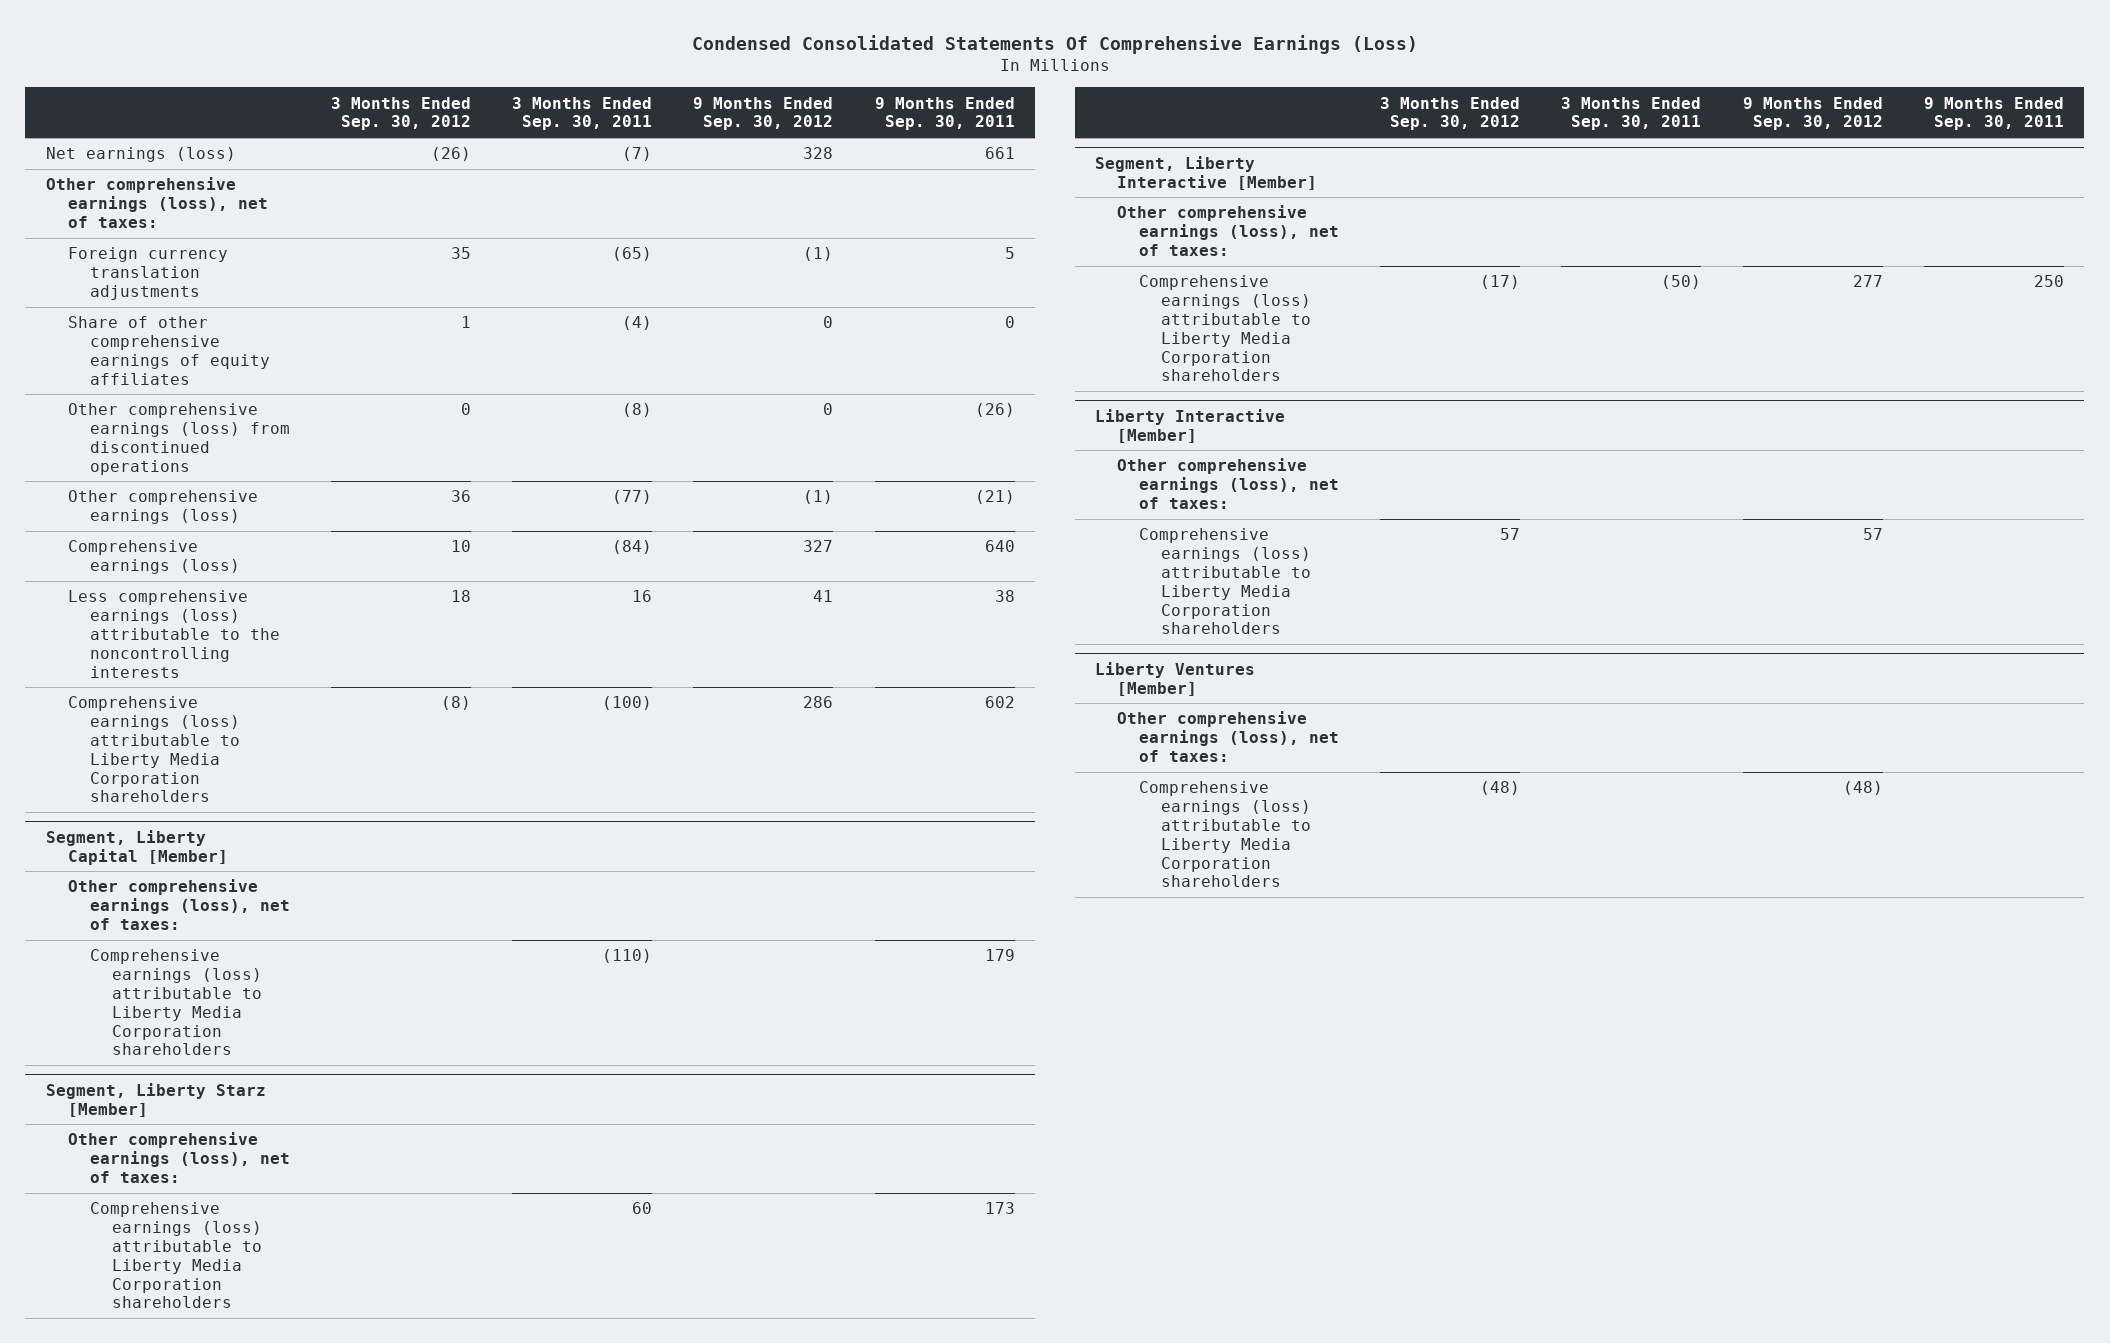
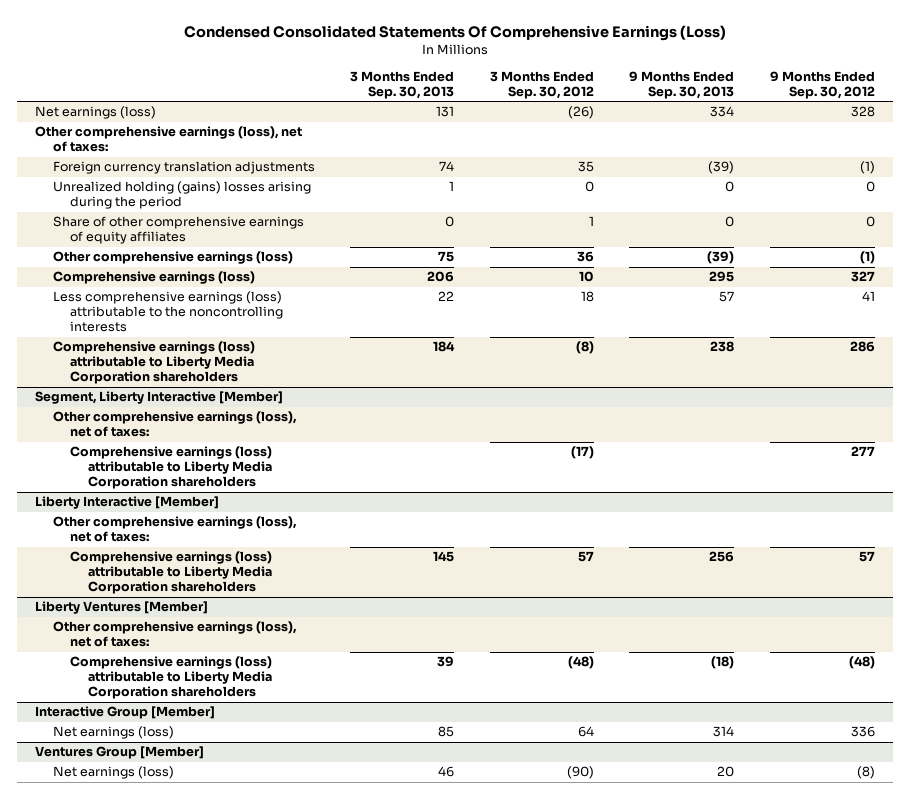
[512,96,653,131] 3 Months Ended Sep. 30, 2011 -> none
[874,96,1015,131] 9 Months Ended Sep. 30, 2011 -> none
none -> [350,71,455,100] 3 Months Ended Sep. 30, 2013
none -> [629,71,735,100] 9 Months Ended Sep. 30, 2013
none -> [52,181,311,210] Unrealized holding (gains) losses arising during the period
[67,403,290,475] Other comprehensive earnings (loss) from discontinued operations -> none
[46,829,228,865] Segment, Liberty Capital [Member] -> none
[67,879,290,930] Other comprehensive earnings (loss), net of taxes: -> none
[89,949,262,1056] Comprehensive earnings (loss) attributable to Liberty Media Corporation shareholders -> none
[46,1082,267,1117] Segment, Liberty Starz [Member] -> none
[67,1132,290,1183] Other comprehensive earnings (loss), net of taxes: -> none
[89,1202,262,1309] Comprehensive earnings (loss) attributable to Liberty Media Corporation shareholders -> none
none -> [34,706,215,720] Interactive Group [Member]
none -> [52,726,174,740] Net earnings (loss)
none -> [34,746,204,760] Ventures Group [Member]
none -> [52,766,174,780] Net earnings (loss)

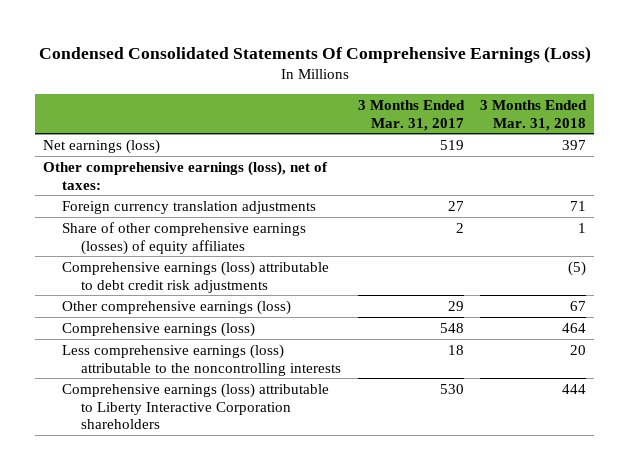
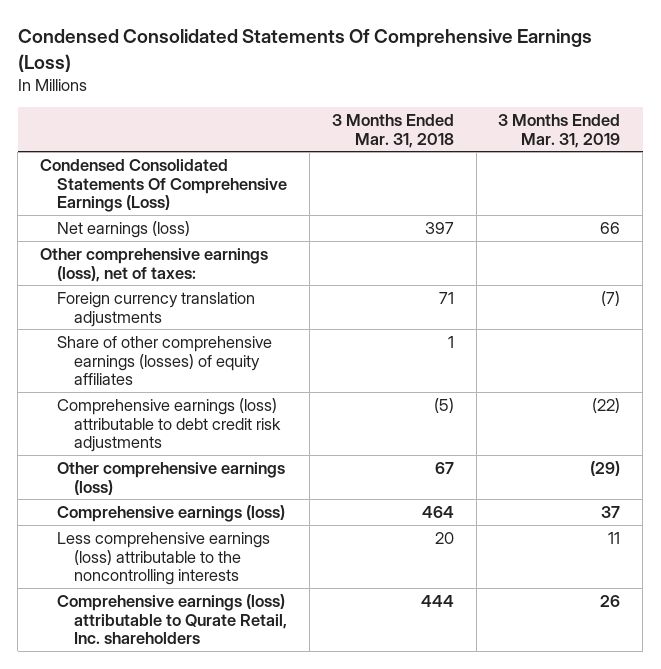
[357,99,465,131] 3 Months Ended Mar. 31, 2017 -> none
none -> [498,113,621,148] 3 Months Ended Mar. 31, 2019
none -> [40,158,288,213] Condensed Consolidated Statements Of Comprehensive Earnings (Loss)
[62,382,330,430] Comprehensive earnings (loss) attributable to Liberty Interactive Corporation shareholders -> [57,593,288,645] Comprehensive earnings (loss) attributable to Qurate Retail, Inc. shareholders

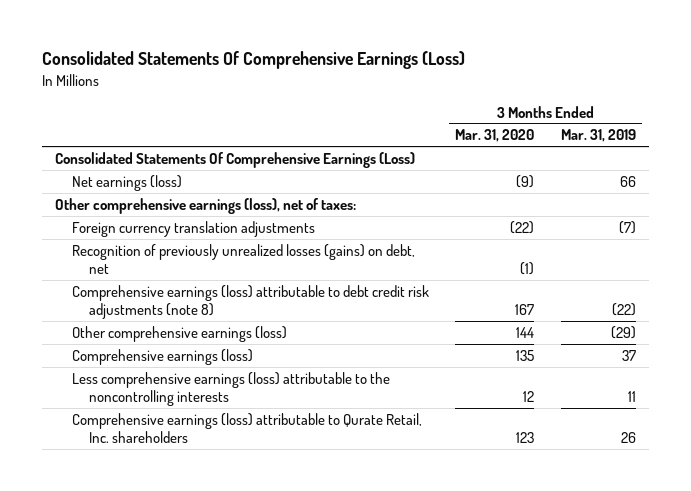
[17,29,592,72] Condensed Consolidated Statements Of Comprehensive Earnings (Loss) -> [41,51,465,70] Consolidated Statements Of Comprehensive Earnings (Loss)
[331,113,454,148] 3 Months Ended Mar. 31, 2018 -> none
none -> [455,129,535,143] Mar. 31, 2020
[40,158,288,213] Condensed Consolidated Statements Of Comprehensive Earnings (Loss) -> [55,151,416,168] Consolidated Statements Of Comprehensive Earnings (Loss)
[57,335,273,386] Share of other comprehensive earnings (losses) of equity affiliates -> none
none -> [71,243,415,275] Recognition of previously unrealized losses (gains) on debt, net
[57,397,282,453] Comprehensive earnings (loss) attributable to debt credit risk adjustments -> [71,284,429,320] Comprehensive earnings (loss) attributable to debt credit risk adjustments (note 8)

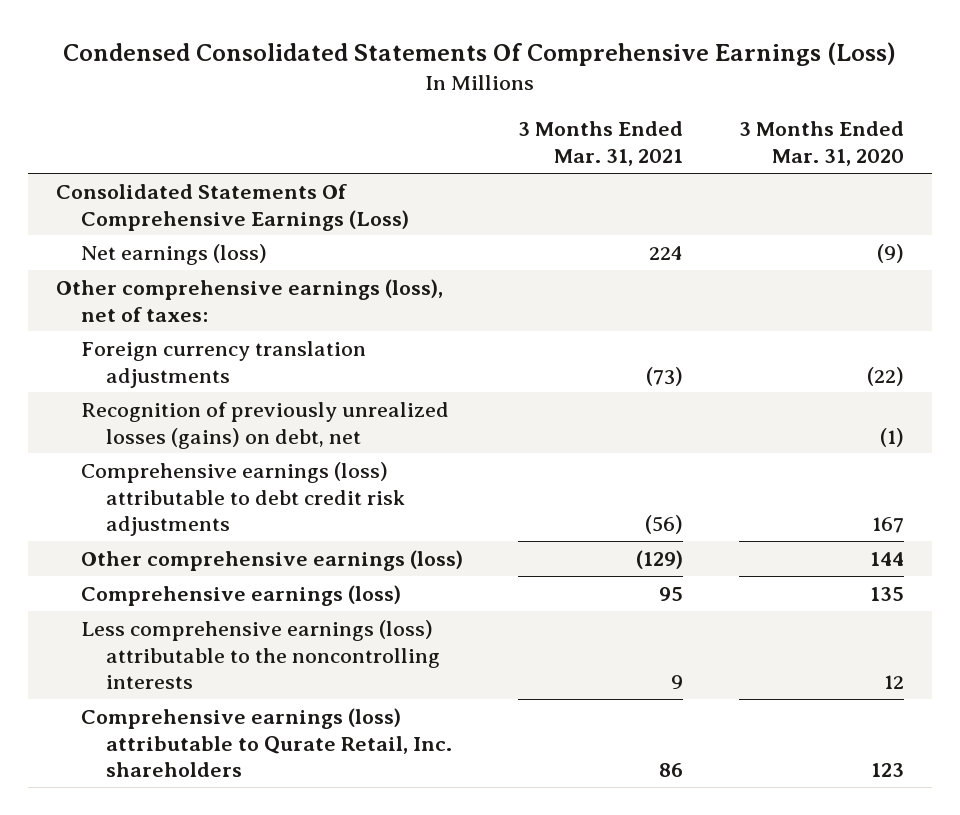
[41,51,465,70] Consolidated Statements Of Comprehensive Earnings (Loss) -> [62,42,896,67] Condensed Consolidated Statements Of Comprehensive Earnings (Loss)
[560,129,636,143] Mar. 31, 2019 -> none
none -> [518,121,684,167] 3 Months Ended Mar. 31, 2021
[71,284,429,320] Comprehensive earnings (loss) attributable to debt credit risk adjustments (note 8) -> [81,461,406,537] Comprehensive earnings (loss) attributable to debt credit risk adjustments

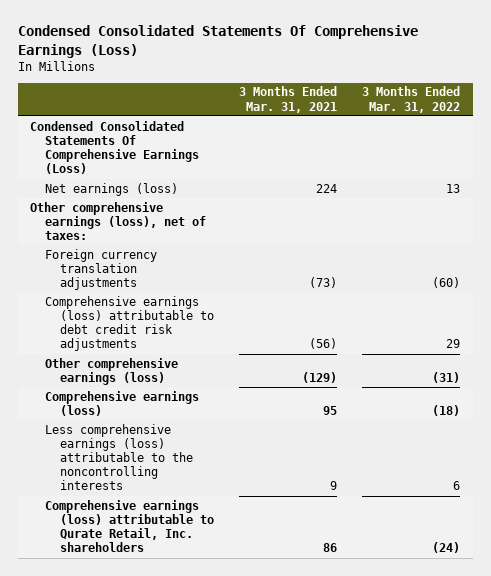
[738,121,904,167] 3 Months Ended Mar. 31, 2020 -> none
none -> [362,86,461,113] 3 Months Ended Mar. 31, 2022
[55,183,410,231] Consolidated Statements Of Comprehensive Earnings (Loss) -> [30,120,200,175] Condensed Consolidated Statements Of Comprehensive Earnings (Loss)
[81,401,450,449] Recognition of previously unrealized losses (gains) on debt, net -> none

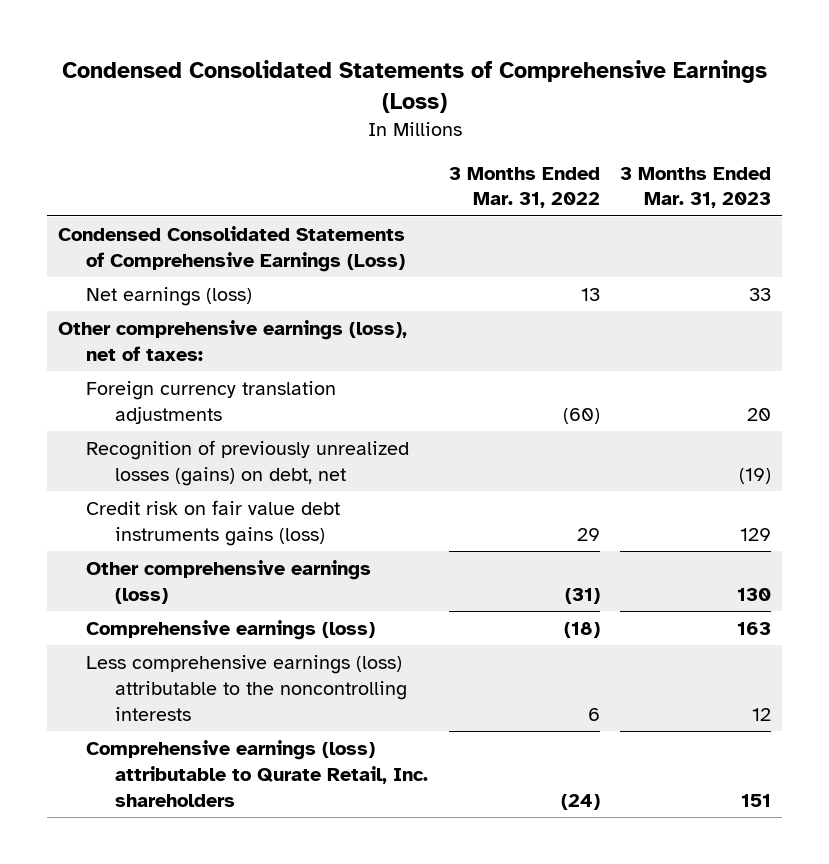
[17,25,418,58] Condensed Consolidated Statements Of Comprehensive Earnings (Loss) -> [61,60,767,114] Condensed Consolidated Statements of Comprehensive Earnings (Loss)
[238,86,337,113] 3 Months Ended Mar. 31, 2021 -> none
none -> [620,166,772,209] 3 Months Ended Mar. 31, 2023
[30,120,200,175] Condensed Consolidated Statements Of Comprehensive Earnings (Loss) -> [57,225,406,272] Condensed Consolidated Statements of Comprehensive Earnings (Loss)
none -> [86,439,410,486] Recognition of previously unrealized losses (gains) on debt, net
[45,295,214,352] Comprehensive earnings (loss) attributable to debt credit risk adjustments -> [86,499,341,546] Credit risk on fair value debt instruments gains (loss)

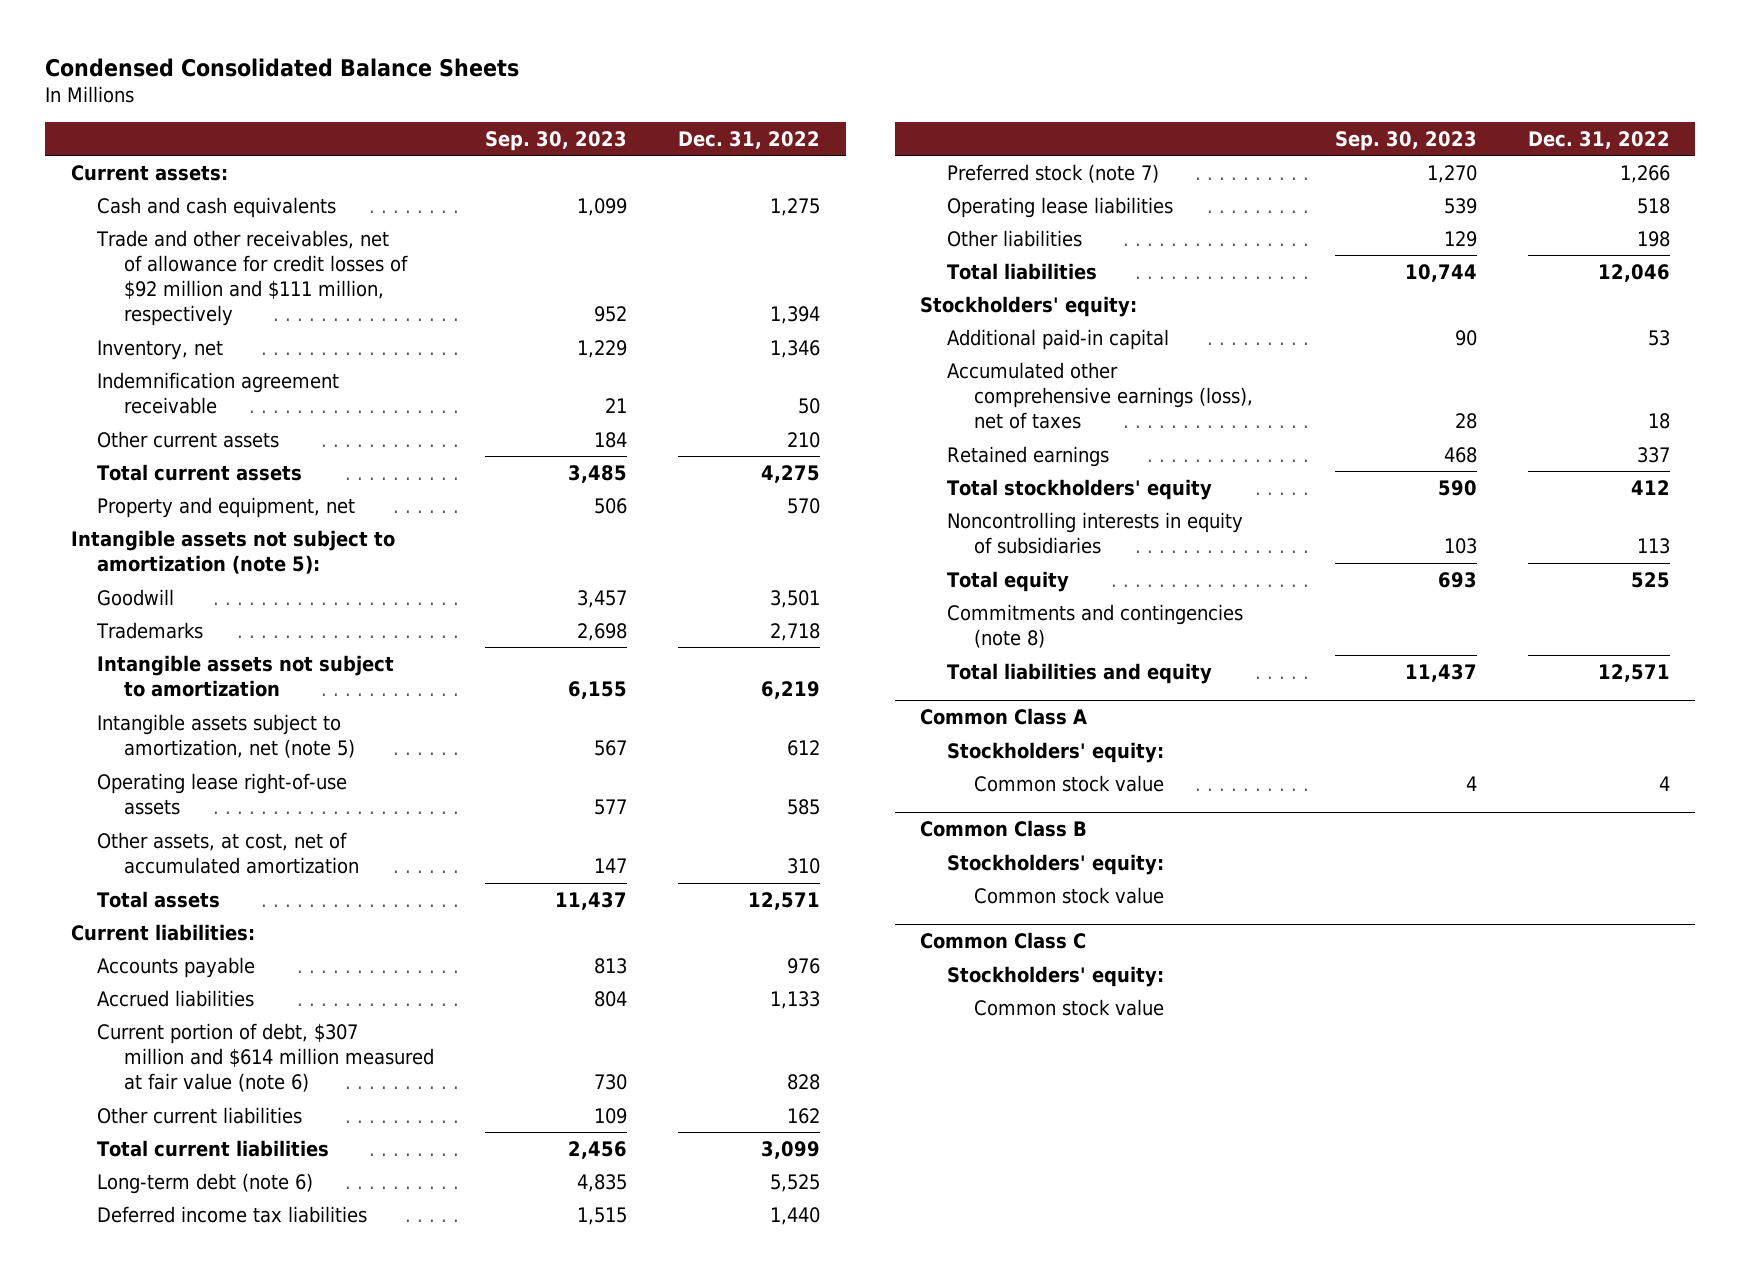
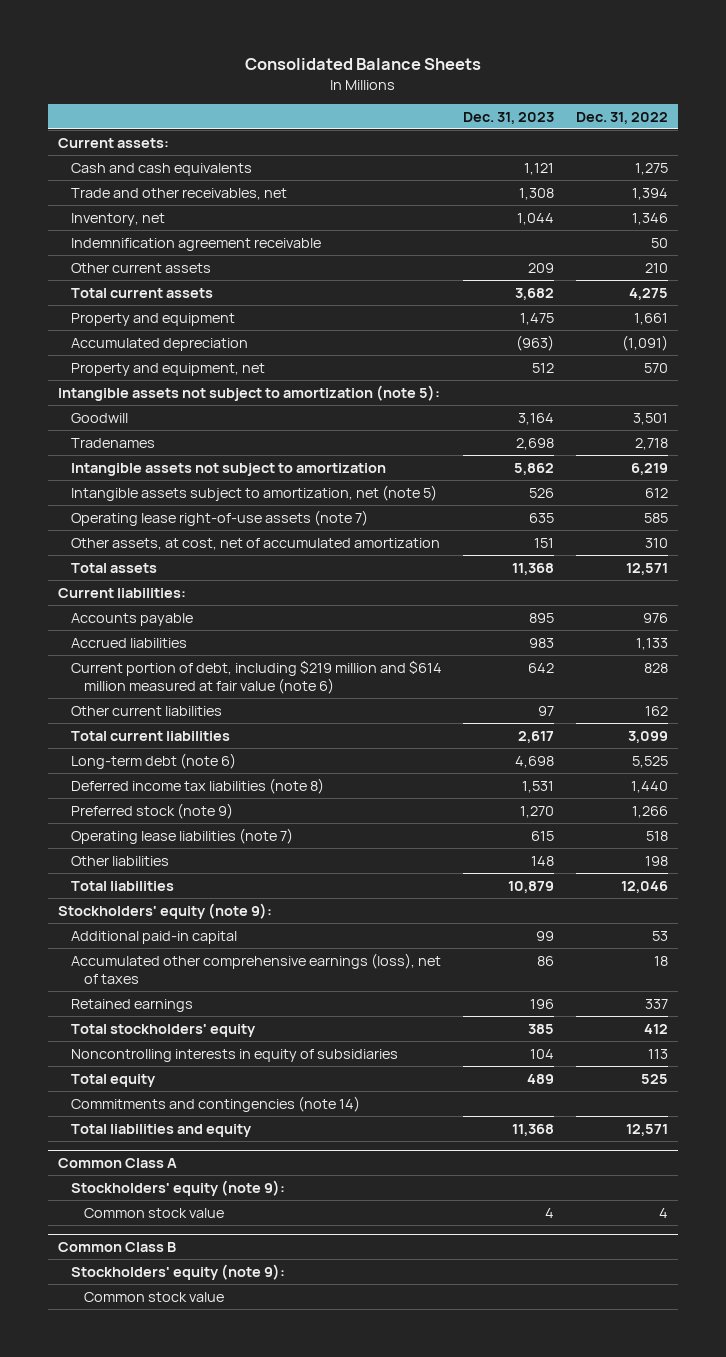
[45,57,520,77] Condensed Consolidated Balance Sheets -> [245,58,482,71] Consolidated Balance Sheets
[485,130,628,151] Sep. 30, 2023 -> none
none -> [463,111,555,124] Dec. 31, 2023
[96,229,408,327] Trade and other receivables, net of allowance for credit losses of $92 million and $111 million, respectively -> [71,187,288,200] Trade and other receivables, net
none -> [71,312,236,326] Property and equipment
none -> [71,337,249,351] Accumulated depreciation
[96,621,204,639] Trademarks -> [71,437,156,448] Tradenames
[97,772,348,816] Operating lease right-of-use assets -> [71,509,369,526] Operating lease right-of-use assets (note 7)
[97,1022,434,1093] Current portion of debt, $307 million and $614 million measured at fair value (note 6) -> [71,659,443,694] Current portion of debt, including $219 million and $614 million measured at fair value (note 6)
[97,1205,368,1223] Deferred income tax liabilities -> [71,777,325,794] Deferred income tax liabilities (note 8)
[946,163,1159,183] Preferred stock (note 7) -> [71,802,234,819] Preferred stock (note 9)
[946,196,1173,218] Operating lease liabilities -> [71,827,294,844] Operating lease liabilities (note 7)
[920,295,1138,317] Stockholders' equity: -> [58,902,273,919] Stockholders' equity (note 9):
[946,603,1243,649] Commitments and contingencies (note 8) -> [71,1095,361,1112] Commitments and contingencies (note 14)
[946,741,1164,763] Stockholders' equity: -> [71,1179,286,1196] Stockholders' equity (note 9):
[973,886,1164,904] Common stock value -> none
[920,932,1087,950] Common Class C -> none
[946,965,1164,987] Stockholders' equity: -> none
[946,853,1164,875] Stockholders' equity: -> [71,1263,286,1280] Stockholders' equity (note 9):

